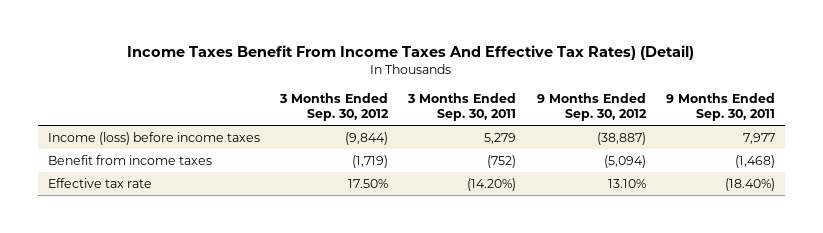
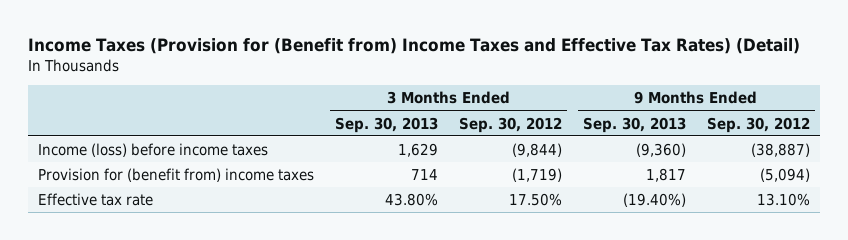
[127,45,695,61] Income Taxes Benefit From Income Taxes And Effective Tax Rates) (Detail) -> [28,37,801,54] Income Taxes (Provision for (Benefit from) Income Taxes and Effective Tax Rates) (Detail)
[407,93,517,122] 3 Months Ended Sep. 30, 2011 -> none
[665,93,775,122] 9 Months Ended Sep. 30, 2011 -> none
none -> [335,116,439,133] Sep. 30, 2013
none -> [582,116,686,133] Sep. 30, 2013
[47,155,212,166] Benefit from income taxes -> [38,167,315,182] Provision for (benefit from) income taxes

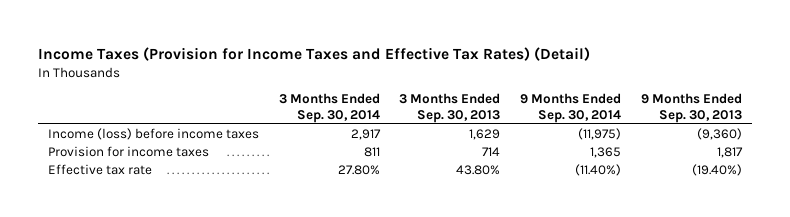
[28,37,801,54] Income Taxes (Provision for (Benefit from) Income Taxes and Effective Tax Rates) (Detail) -> [38,46,591,61] Income Taxes (Provision for Income Taxes and Effective Tax Rates) (Detail)
[458,116,562,133] Sep. 30, 2012 -> none
[706,116,810,133] Sep. 30, 2012 -> none
none -> [278,93,380,123] 3 Months Ended Sep. 30, 2014
none -> [520,93,622,123] 9 Months Ended Sep. 30, 2014
[38,167,315,182] Provision for (benefit from) income taxes -> [48,146,210,158] Provision for income taxes

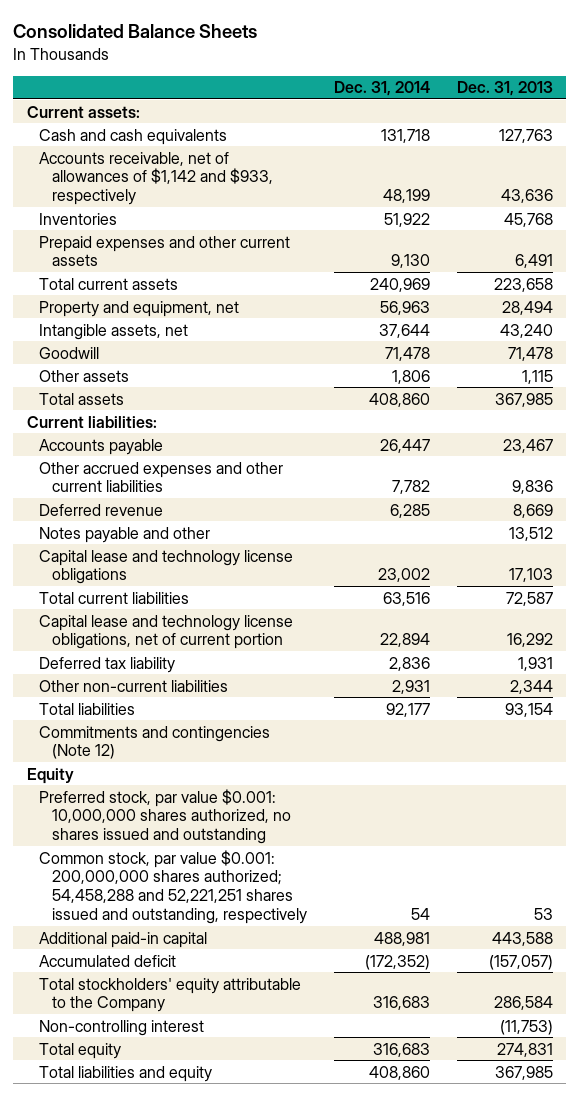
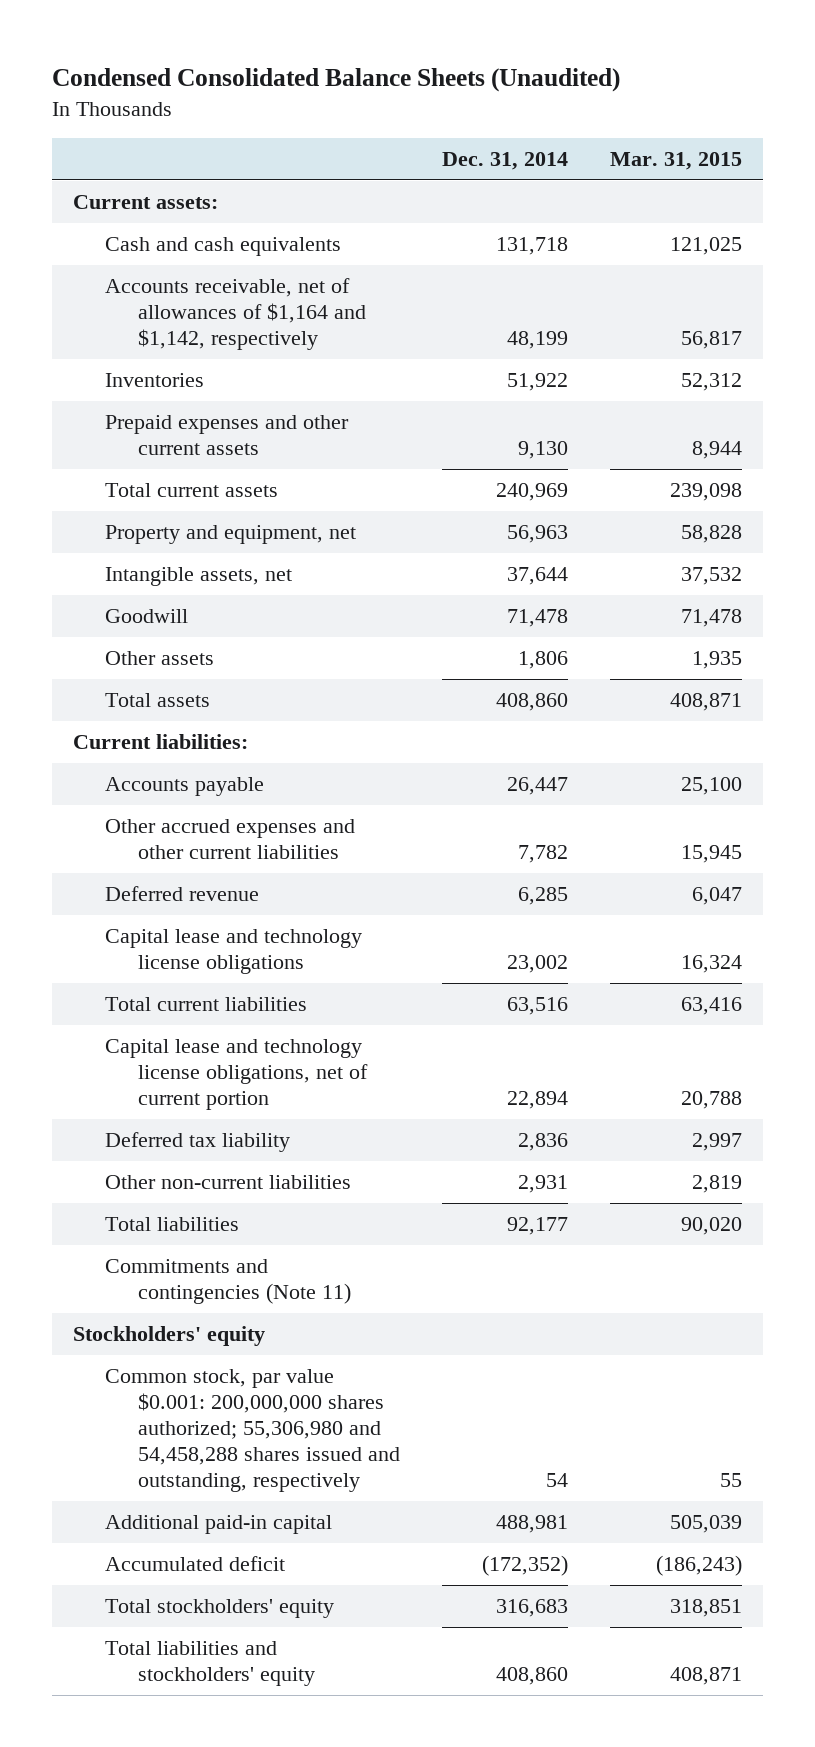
[13,23,258,38] Consolidated Balance Sheets -> [51,67,620,92] Condensed Consolidated Balance Sheets (Unaudited)
[456,81,553,97] Dec. 31, 2013 -> none
none -> [609,151,742,170] Mar. 31, 2015
[39,151,273,206] Accounts receivable, net of allowances of $1,142 and $933, respectively -> [105,278,366,351] Accounts receivable, net of allowances of $1,164 and $1,142, respectively
[39,526,211,543] Notes payable and other -> none
[39,788,291,845] Preferred stock, par value $0.001: 10,000,000 shares authorized, no shares issued and outstanding -> none
[39,725,271,760] Commitments and contingencies (Note 12) -> [105,1259,351,1305] Commitments and contingencies (Note 11)
[26,767,74,784] Equity -> [72,1326,265,1347] Stockholders' equity
[39,849,307,925] Common stock, par value $0.001: 200,000,000 shares authorized; 54,458,288 and 52,221,251 shares issued and outstanding, respectively -> [105,1369,400,1493] Common stock, par value $0.001: 200,000,000 shares authorized; 55,306,980 and 54,458,288 shares issued and outstanding, respectively
[39,1019,205,1036] Non-controlling interest -> none
[39,1042,122,1059] Total equity -> none
[39,977,302,1013] Total stockholders' equity attributable to the Company -> [105,1599,335,1619] Total stockholders' equity
[39,1065,213,1082] Total liabilities and equity -> [105,1641,315,1687] Total liabilities and stockholders' equity

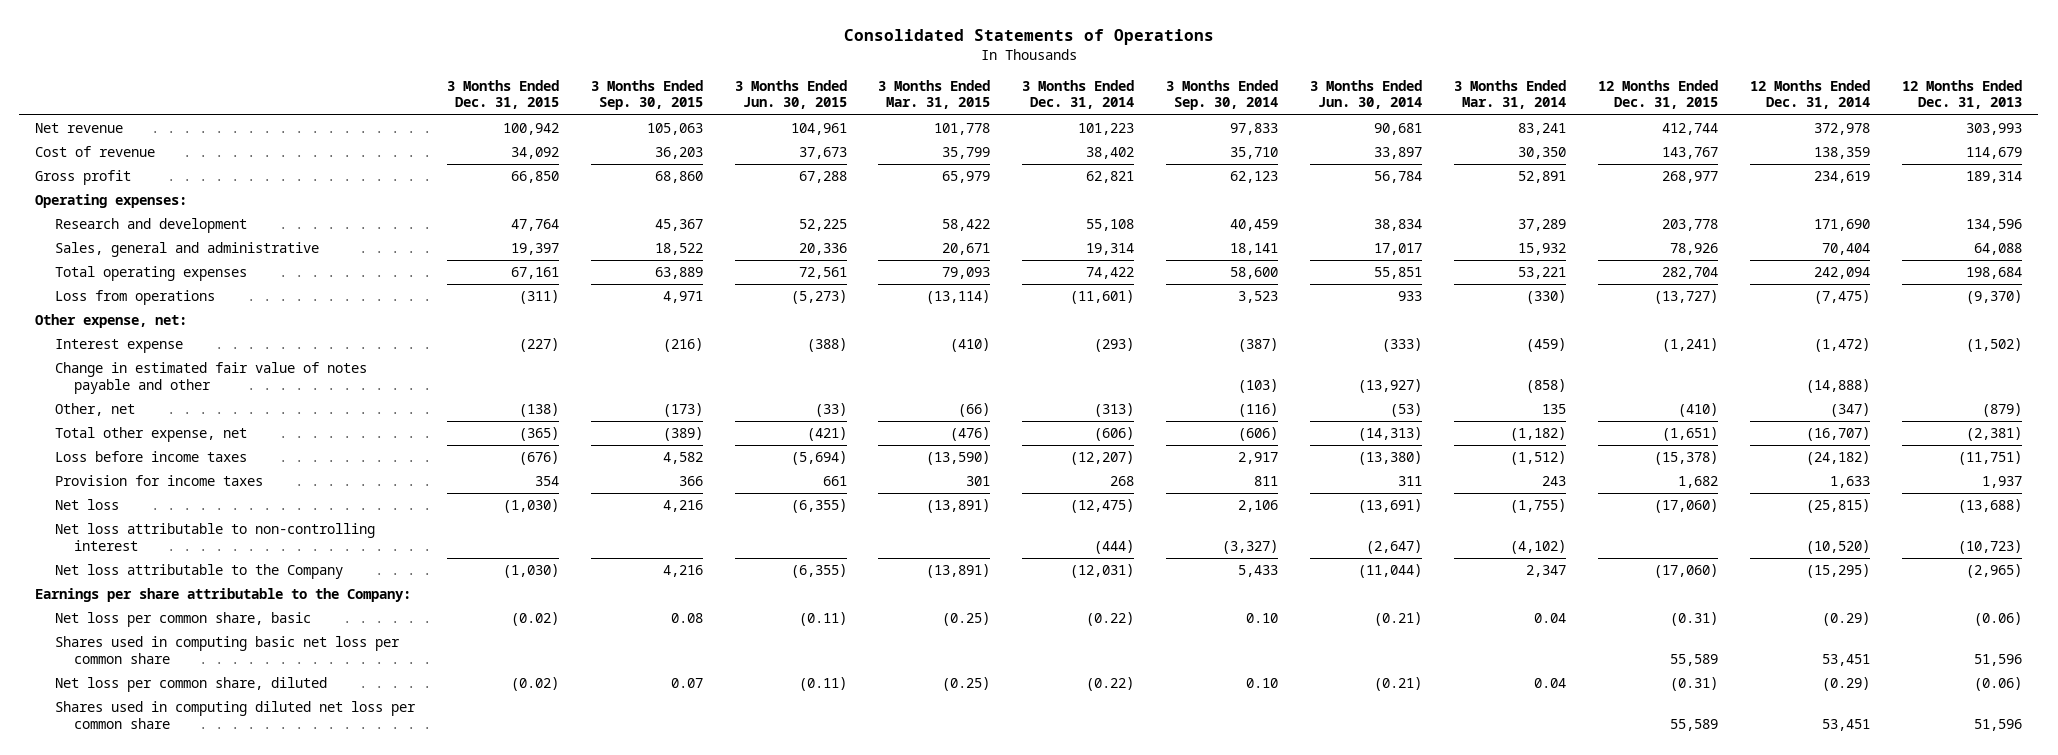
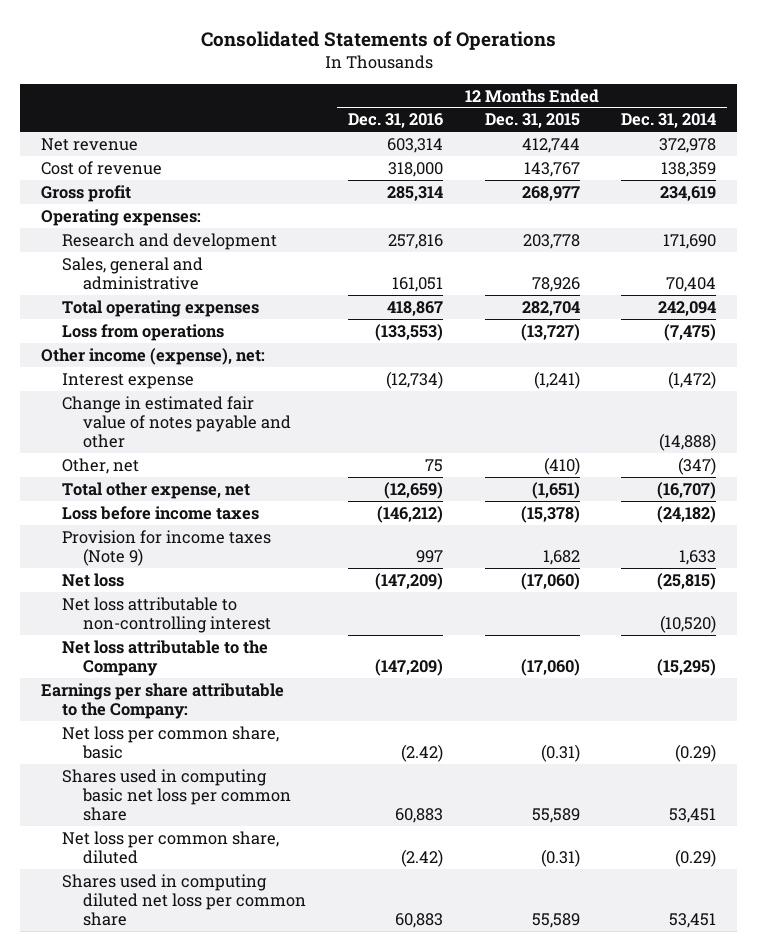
[446,80,559,110] 3 Months Ended Dec. 31, 2015 -> none
[590,80,703,111] 3 Months Ended Sep. 30, 2015 -> none
[734,80,847,110] 3 Months Ended Jun. 30, 2015 -> none
[878,80,991,110] 3 Months Ended Mar. 31, 2015 -> none
[1022,80,1135,110] 3 Months Ended Dec. 31, 2014 -> none
[1166,80,1279,111] 3 Months Ended Sep. 30, 2014 -> none
[1310,80,1423,110] 3 Months Ended Jun. 30, 2014 -> none
[1454,80,1567,110] 3 Months Ended Mar. 31, 2014 -> none
[1902,80,2023,110] 12 Months Ended Dec. 31, 2013 -> none
none -> [347,113,443,129] Dec. 31, 2016
[35,314,188,329] Other expense, net: -> [41,347,266,365] Other income (expense), net:
[54,475,263,487] Provision for income taxes -> [62,529,272,567] Provision for income taxes (Note 9)

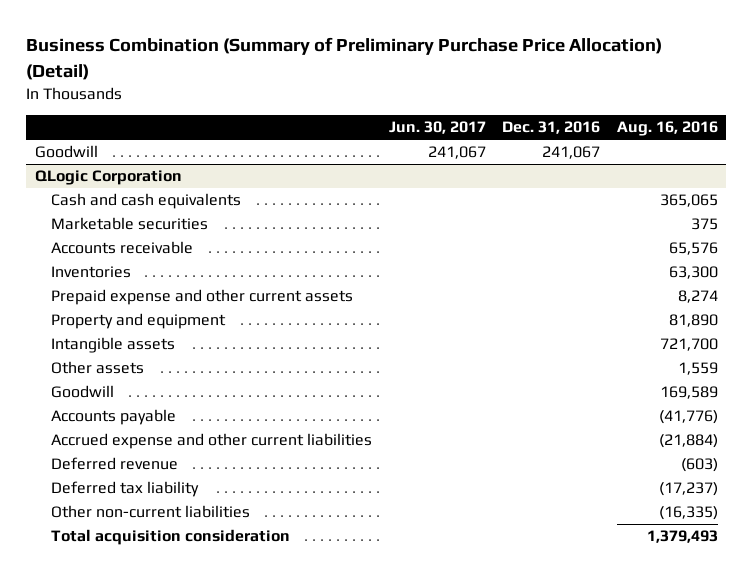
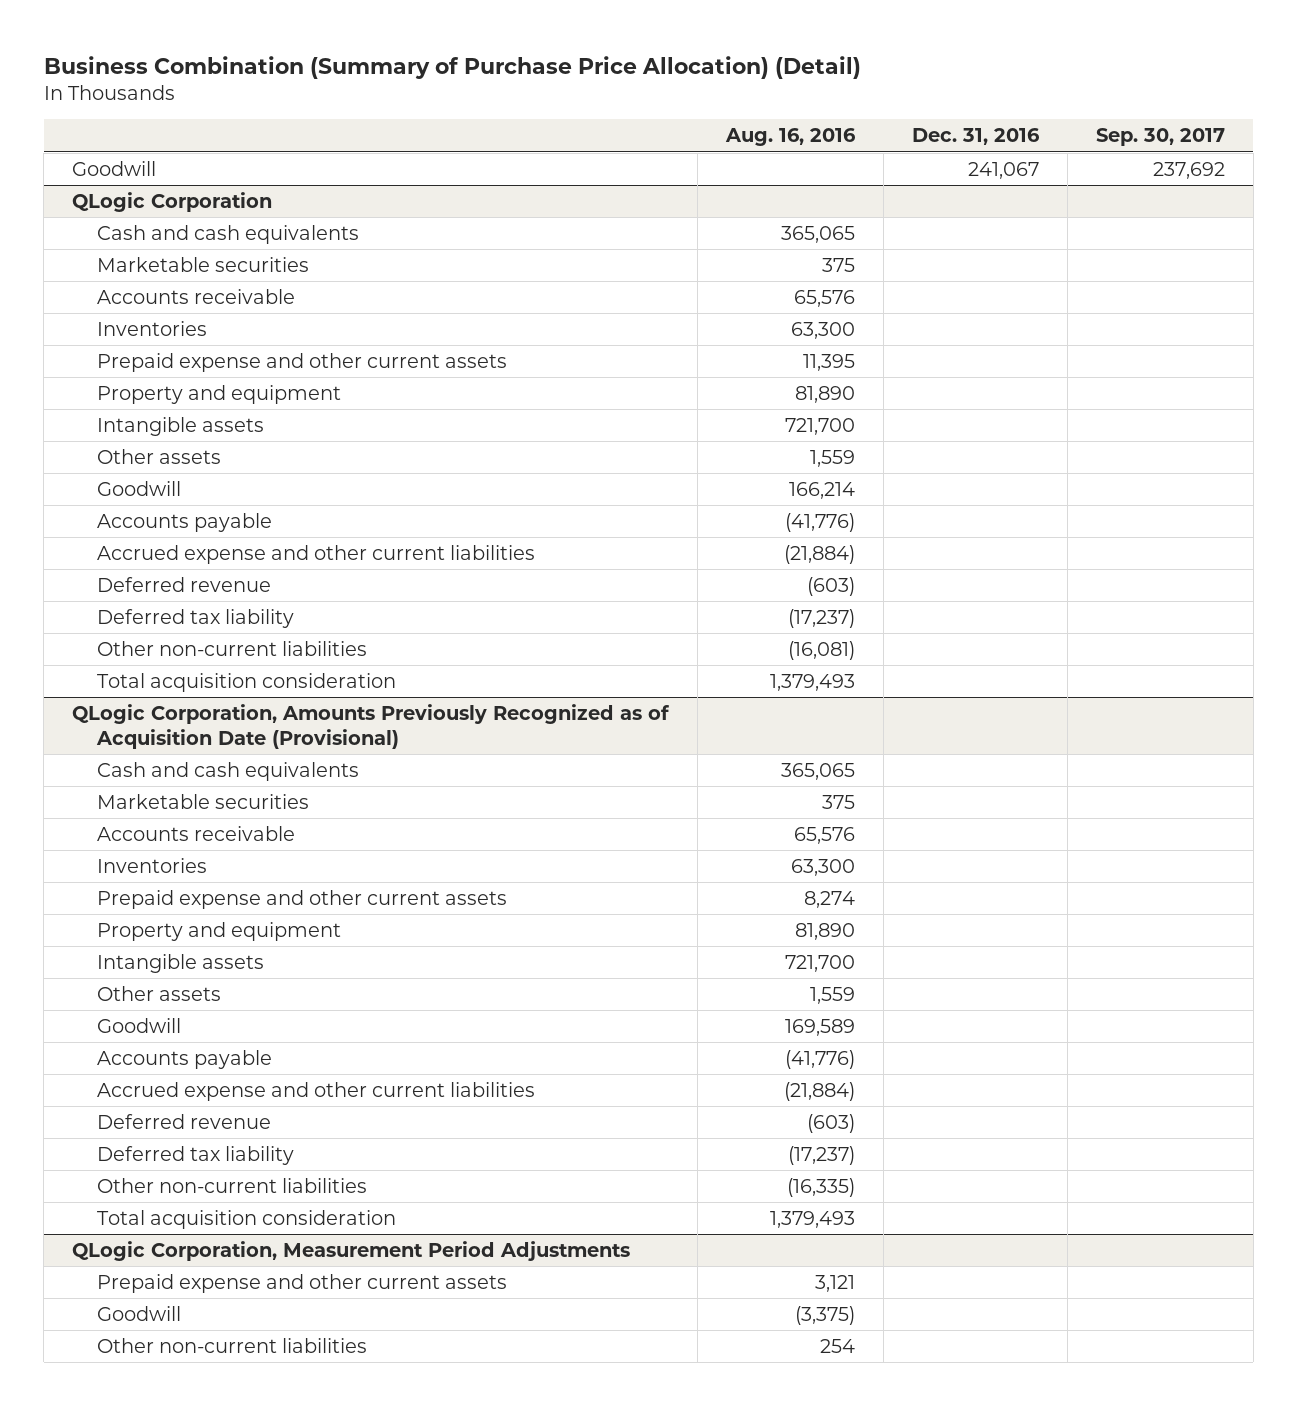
[26,37,663,80] Business Combination (Summary of Preliminary Purchase Price Allocation) (Detail) -> [43,55,861,79] Business Combination (Summary of Purchase Price Allocation) (Detail)
[388,121,486,135] Jun. 30, 2017 -> none
none -> [1095,128,1225,147] Sep. 30, 2017
none -> [97,352,508,372] Prepaid expense and other current assets
none -> [97,384,342,404] Property and equipment
none -> [97,416,265,436] Intangible assets
none -> [97,448,222,464] Other assets
none -> [97,480,182,496] Goodwill
none -> [97,512,273,532] Accounts payable
none -> [97,544,536,564] Accrued expense and other current liabilities
none -> [97,576,272,592] Deferred revenue
none -> [97,608,295,628] Deferred tax liability
none -> [97,640,368,656] Other non-current liabilities
none -> [97,672,397,692] Total acquisition consideration
none -> [72,703,671,749] QLogic Corporation, Amounts Previously Recognized as of Acquisition Date (Provisional)
none -> [97,761,360,781] Cash and cash equivalents
none -> [97,793,310,809] Marketable securities
none -> [97,825,296,841] Accounts receivable
none -> [97,857,208,873] Inventories
none -> [72,1240,631,1261] QLogic Corporation, Measurement Period Adjustments
none -> [97,1273,508,1293] Prepaid expense and other current assets
none -> [97,1305,182,1321] Goodwill
none -> [97,1337,368,1353] Other non-current liabilities

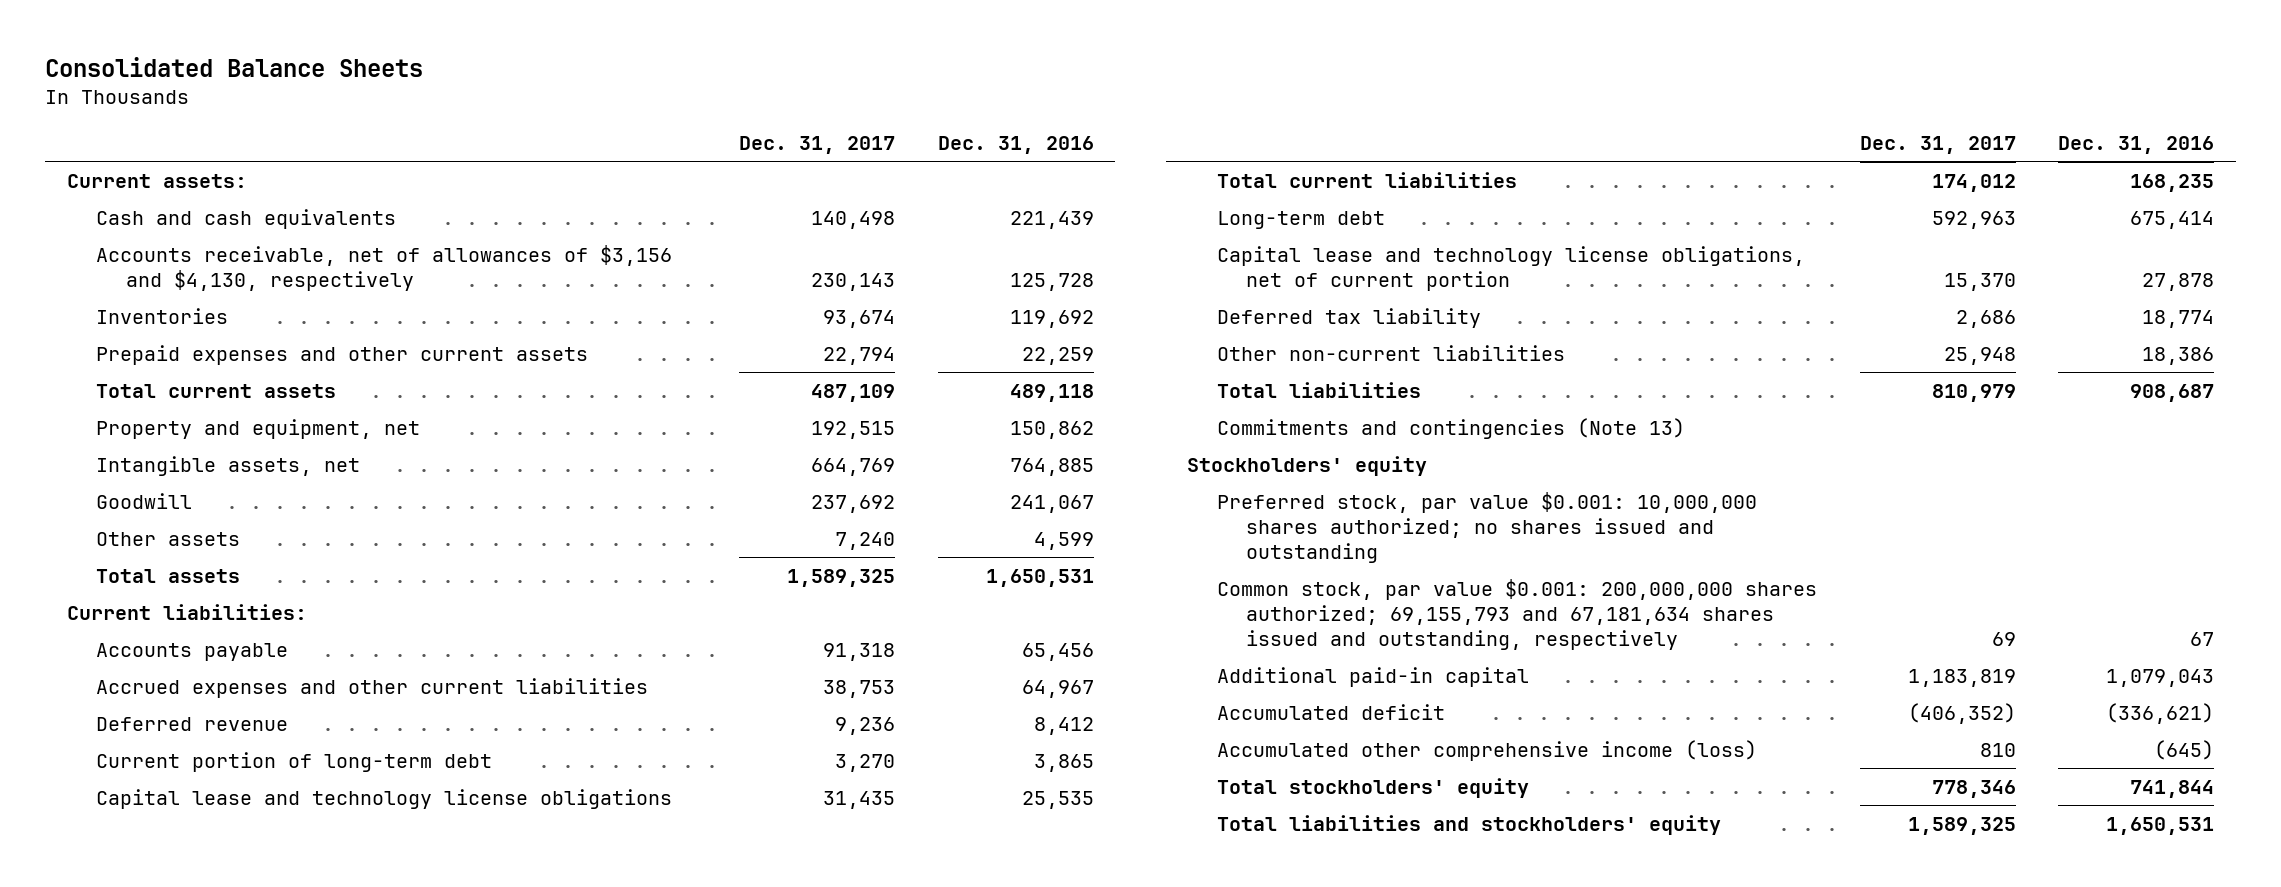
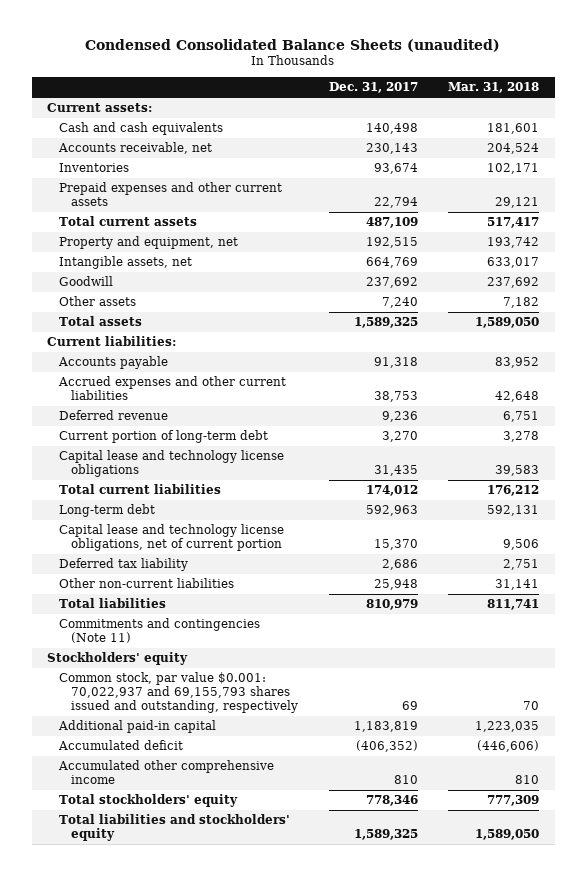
[45,56,424,77] Consolidated Balance Sheets -> [85,38,501,52] Condensed Consolidated Balance Sheets (unaudited)
[937,136,1094,155] Dec. 31, 2016 -> none
none -> [448,82,540,94] Mar. 31, 2018
[96,244,673,291] Accounts receivable, net of allowances of $3,156 and $4,130, respectively -> [57,142,212,155] Accounts receivable, net
[1216,417,1685,439] Commitments and contingencies (Note 13) -> [58,618,260,644] Commitments and contingencies (Note 11)
[1216,491,1757,564] Preferred stock, par value $0.001: 10,000,000 shares authorized; no shares issued and outstanding -> none
[1216,578,1817,651] Common stock, par value $0.001: 200,000,000 shares authorized; 69,155,793 and 67,181,634 shares issued and outstanding, respectively -> [58,672,298,714] Common stock, par value $0.001: 70,022,937 and 69,155,793 shares issued and outstanding, respectively
[1216,739,1757,761] Accumulated other comprehensive income (loss) -> [57,760,274,785] Accumulated other comprehensive income

